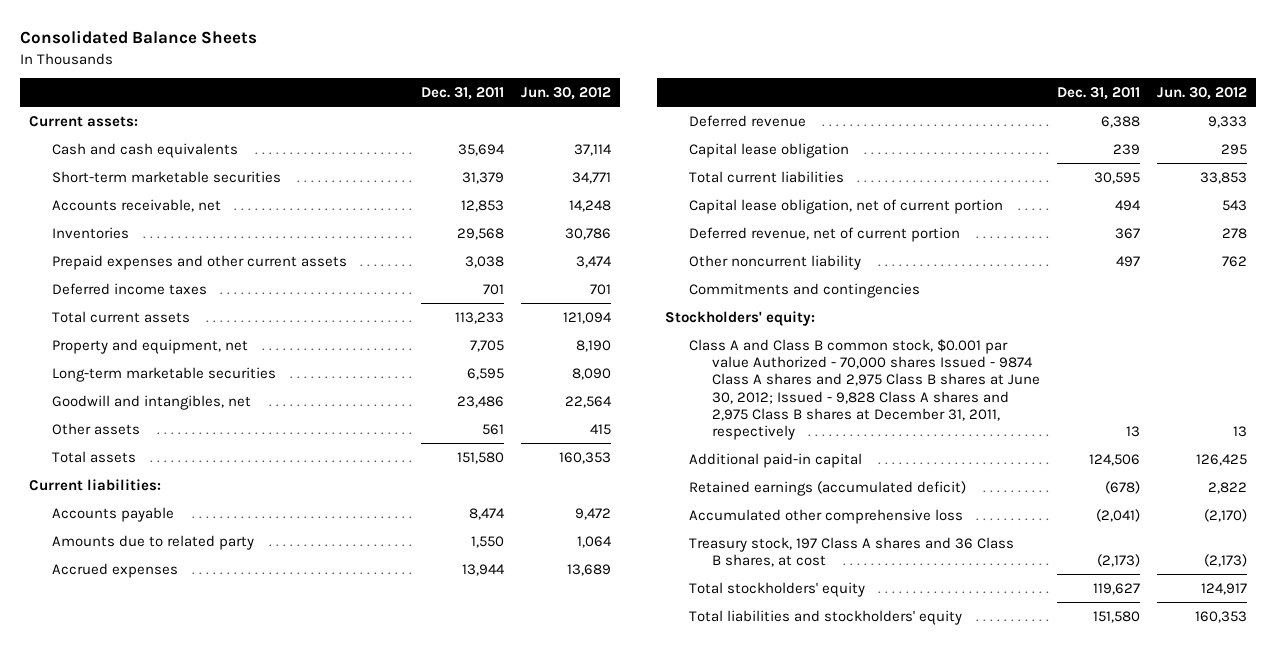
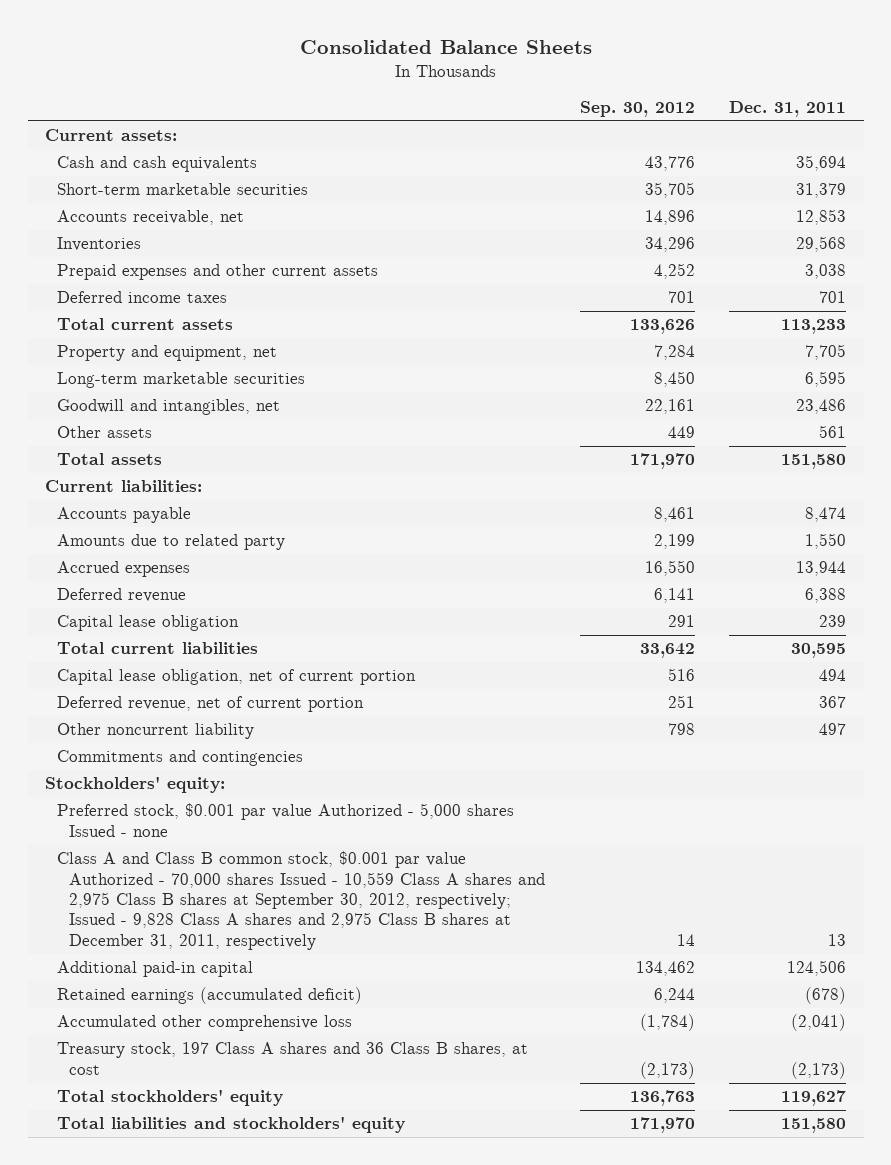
[521,86,612,100] Jun. 30, 2012 -> none
none -> [579,100,695,117] Sep. 30, 2012
none -> [57,803,515,837] Preferred stock, $0.001 par value Authorized - 5,000 shares Issued - none
[688,338,1041,441] Class A and Class B common stock, $0.001 par value Authorized - 70,000 shares Issued - 9874 Class A shares and 2,975 Class B shares at June 30, 2012; Issued - 9,828 Class A shares and 2,975 Class B shares at December 31, 2011, respectively -> [57,851,546,950] Class A and Class B common stock, $0.001 par value Authorized - 70,000 shares Issued - 10,559 Class A shares and 2,975 Class B shares at September 30, 2012, respectively; Issued - 9,828 Class A shares and 2,975 Class B shares at December 31, 2011, respectively

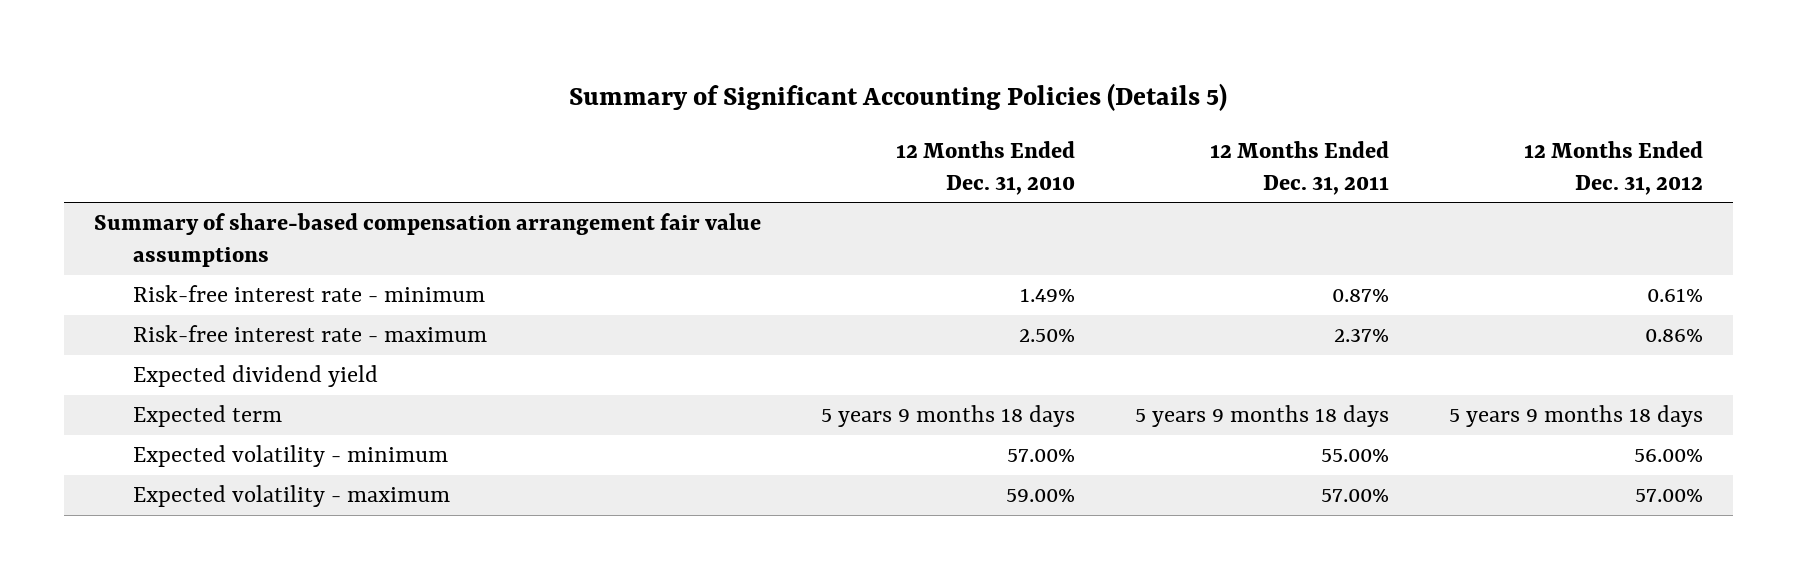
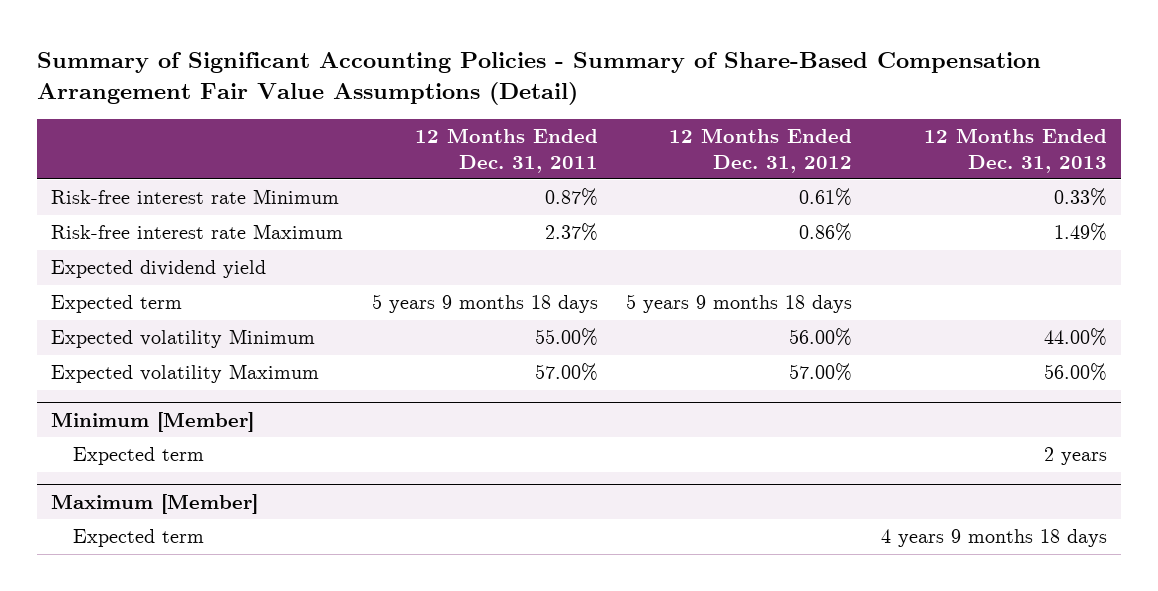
[569,82,1228,111] Summary of Significant Accounting Policies (Details 5) -> [36,51,1041,105] Summary of Significant Accounting Policies - Summary of Share-Based Compensation Arrangement Fair Value Assumptions (Detail)
[895,141,1075,195] 12 Months Ended Dec. 31, 2010 -> none
none -> [923,128,1107,173] 12 Months Ended Dec. 31, 2013
[93,213,761,268] Summary of share-based compensation arrangement fair value assumptions -> none
[132,285,485,303] Risk-free interest rate - minimum -> [50,189,339,205] Risk-free interest rate Minimum
[132,325,487,343] Risk-free interest rate - maximum -> [50,224,343,240] Risk-free interest rate Maximum
[132,445,448,468] Expected volatility - minimum -> [50,329,315,349] Expected volatility Minimum
[132,485,450,508] Expected volatility - maximum -> [50,364,319,384] Expected volatility Maximum
none -> [50,411,254,432] Minimum [Member]
none -> [73,447,205,466] Expected term
none -> [50,493,258,514] Maximum [Member]
none -> [73,529,205,548] Expected term

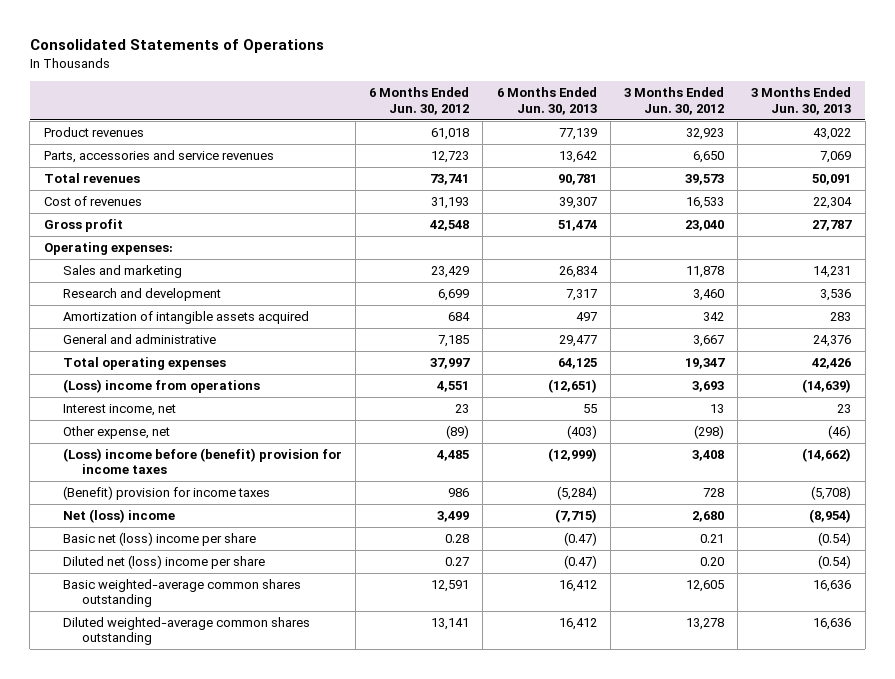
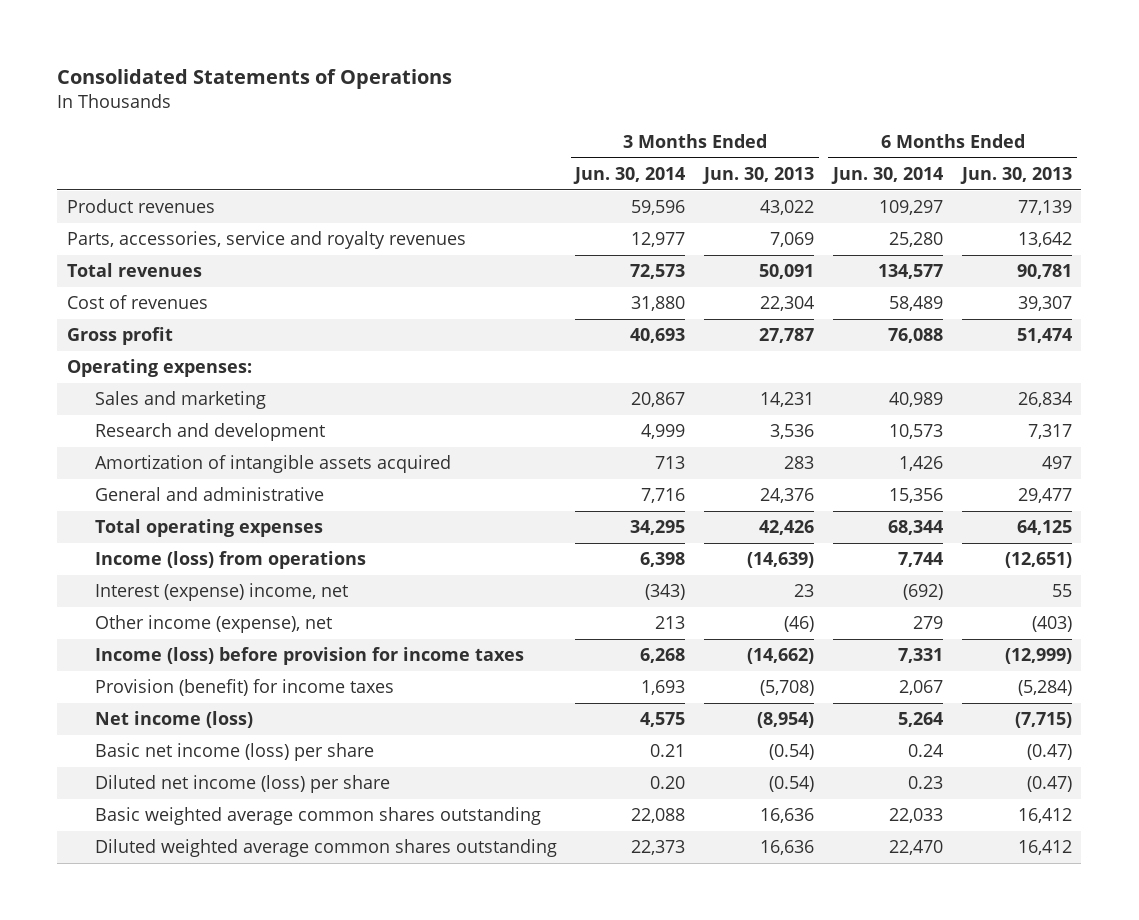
[369,87,470,115] 6 Months Ended Jun. 30, 2012 -> none
[624,87,725,115] 3 Months Ended Jun. 30, 2012 -> none
none -> [573,167,686,185] Jun. 30, 2014
none -> [831,167,944,185] Jun. 30, 2014
[43,150,274,164] Parts, accessories and service revenues -> [66,231,466,250] Parts, accessories, service and royalty revenues
[62,379,260,394] (Loss) income from operations -> [94,551,366,570] Income (loss) from operations
[62,404,176,417] Interest income, net -> [94,583,348,602] Interest (expense) income, net
[62,426,170,440] Other expense, net -> [94,615,332,634] Other income (expense), net
[62,448,342,475] (Loss) income before (benefit) provision for income taxes -> [94,647,524,666] Income (loss) before provision for income taxes
[62,486,270,501] (Benefit) provision for income taxes -> [94,679,394,697] Provision (benefit) for income taxes
[62,509,175,524] Net (loss) income -> [94,711,253,729] Net income (loss)
[62,532,256,547] Basic net (loss) income per share -> [94,743,374,762] Basic net income (loss) per share
[62,555,265,570] Diluted net (loss) income per share -> [94,775,390,794] Diluted net income (loss) per share
[62,579,301,608] Basic weighted-average common shares outstanding -> [94,807,541,826] Basic weighted average common shares outstanding
[62,617,310,646] Diluted weighted-average common shares outstanding -> [94,839,557,858] Diluted weighted average common shares outstanding

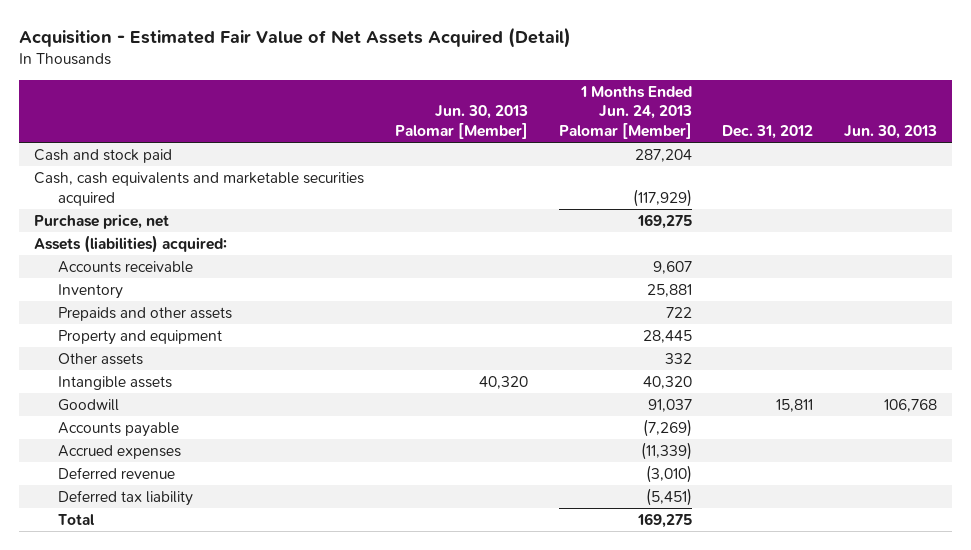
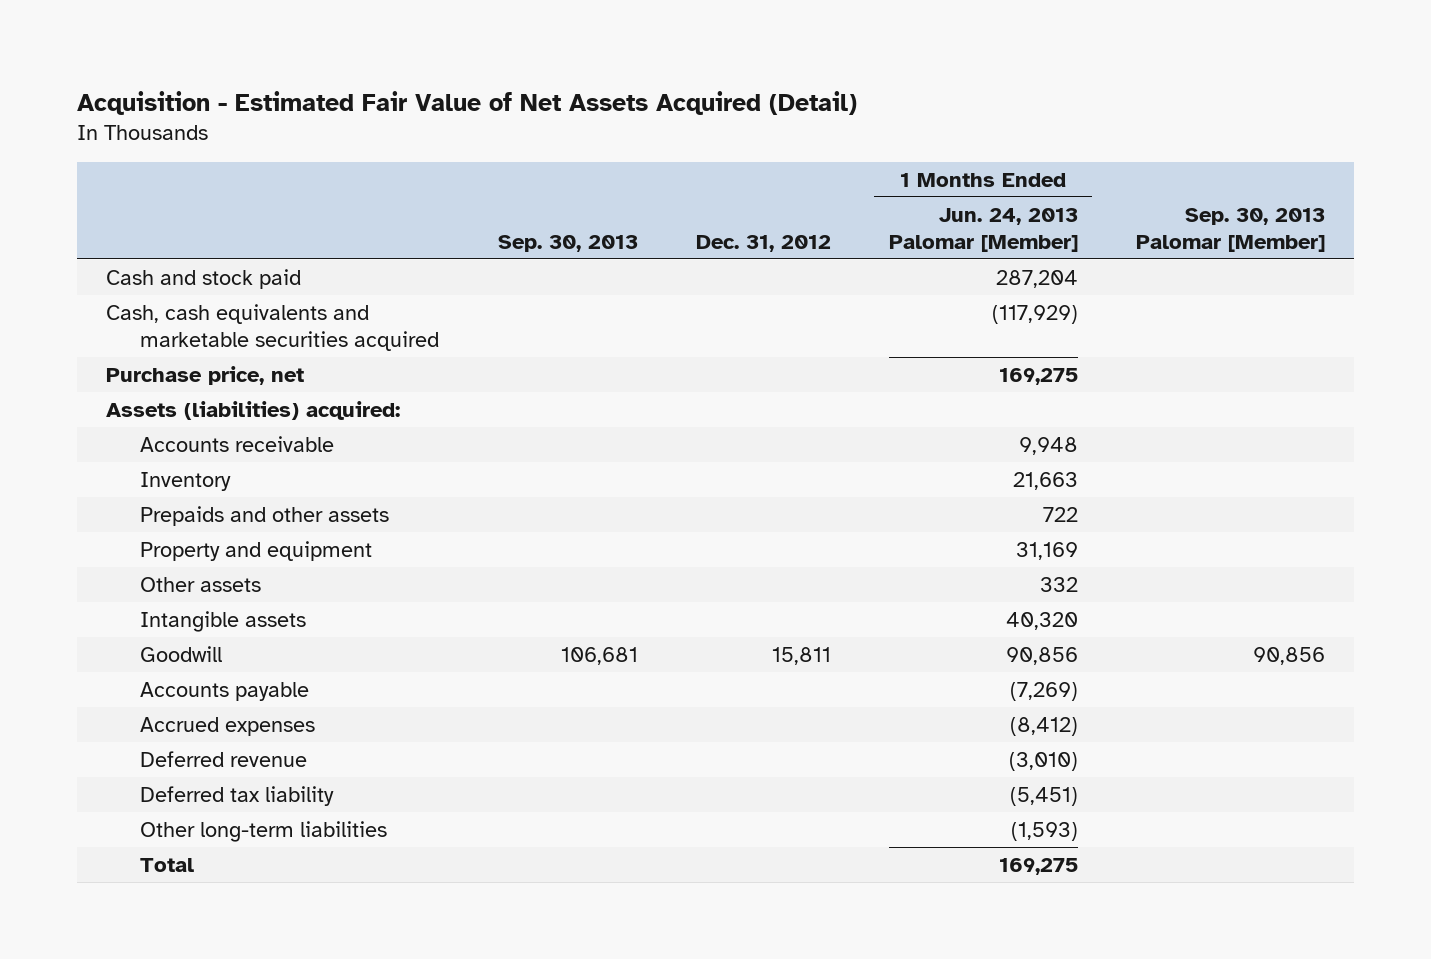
[394,105,528,140] Jun. 30, 2013 Palomar [Member] -> none
[844,125,938,140] Jun. 30, 2013 -> none
none -> [497,234,638,252] Sep. 30, 2013
none -> [1135,207,1325,252] Sep. 30, 2013 Palomar [Member]
[652,260,692,274] 9,607 -> [1018,436,1078,455] 9,948
[646,283,692,297] 25,881 -> [1012,471,1078,490] 21,663
[642,329,692,343] 28,445 -> [1015,541,1078,560] 31,169
[647,398,692,412] 91,037 -> [1005,646,1078,665] 90,856
[640,441,692,460] (11,339) -> [1009,716,1078,736] (8,412)
none -> [140,820,388,842] Other long-term liabilities

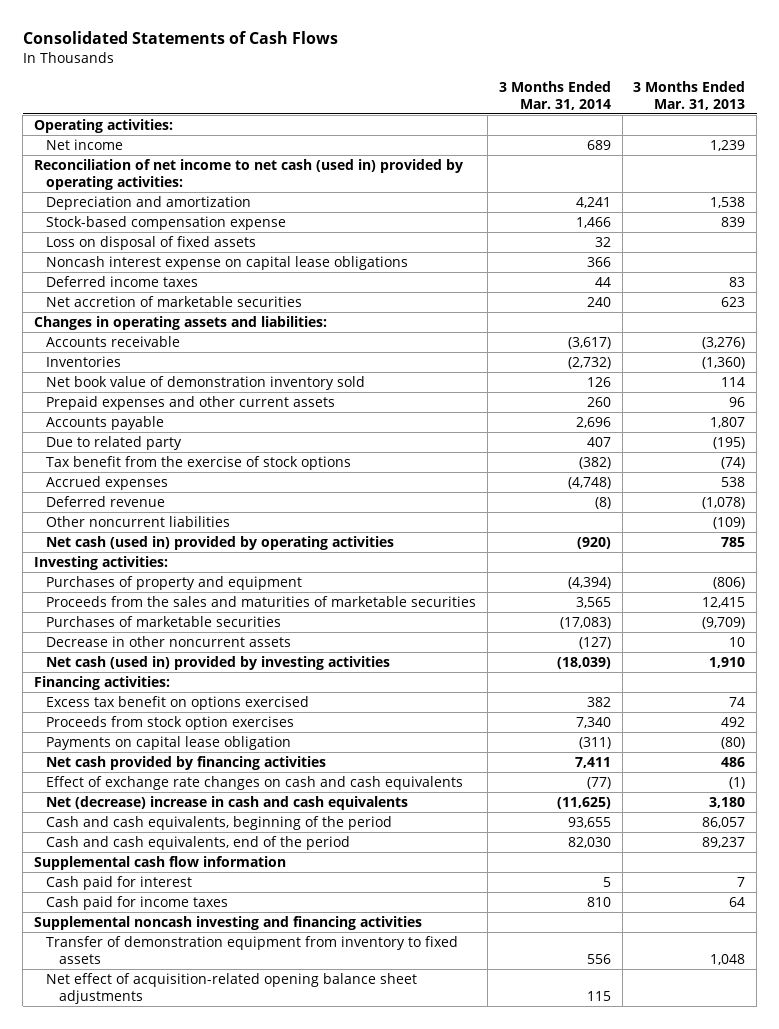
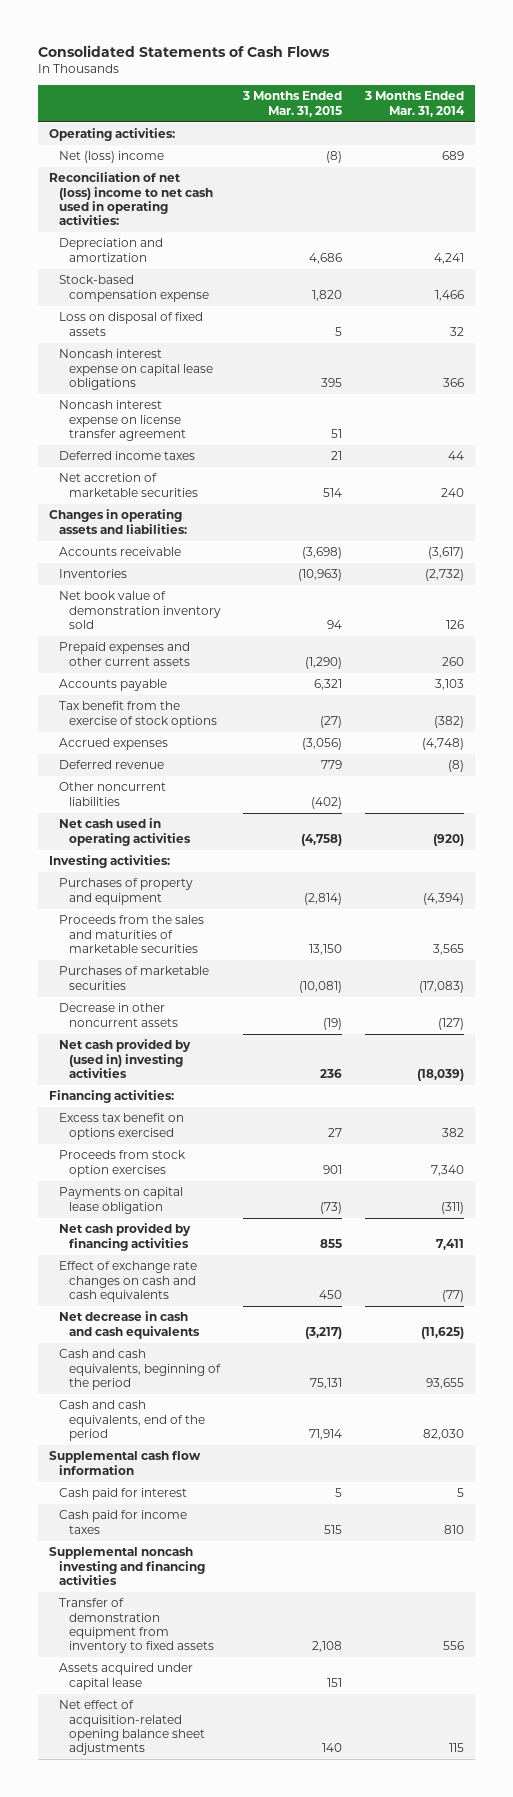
[633,81,746,110] 3 Months Ended Mar. 31, 2013 -> none
none -> [242,91,343,117] 3 Months Ended Mar. 31, 2015
[46,139,124,151] Net income -> [59,151,165,164] Net (loss) income
[33,159,463,190] Reconciliation of net income to net cash (used in) provided by operating activities: -> [49,172,214,226] Reconciliation of net (loss) income to net cash used in operating activities:
none -> [59,400,186,441] Noncash interest expense on license transfer agreement
[46,436,183,451] Due to related party -> none
[575,417,611,429] 2,696 -> [435,679,465,691] 3,103
[46,536,395,551] Net cash (used in) provided by operating activities -> [59,818,191,846] Net cash used in operating activities
[46,656,391,671] Net cash (used in) provided by investing activities -> [59,1039,192,1078] Net cash provided by (used in) investing activities
[46,796,409,811] Net (decrease) increase in cash and cash equivalents -> [59,1311,200,1339] Net decrease in cash and cash equivalents
none -> [59,1663,194,1690] Assets acquired under capital lease

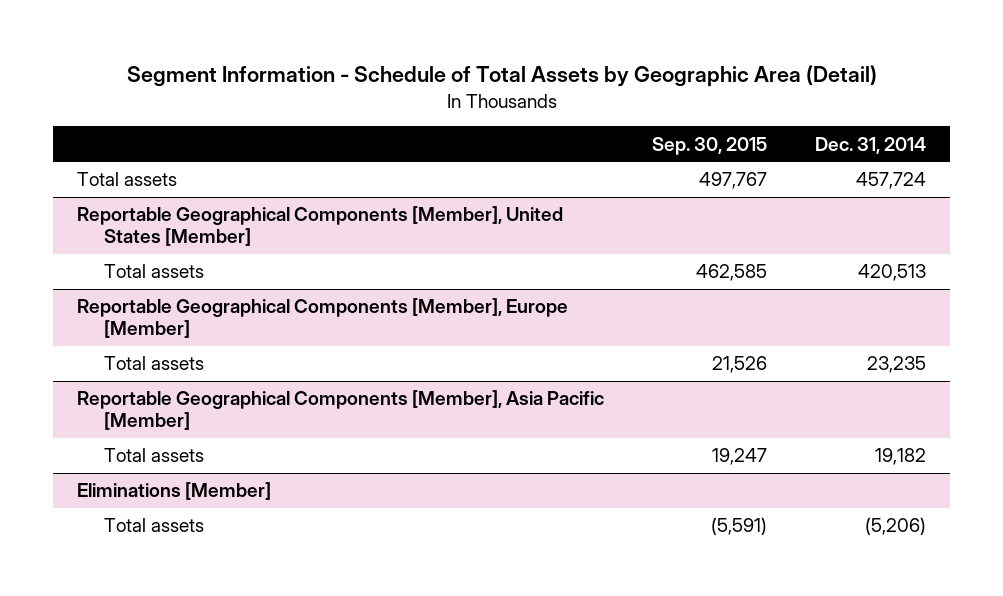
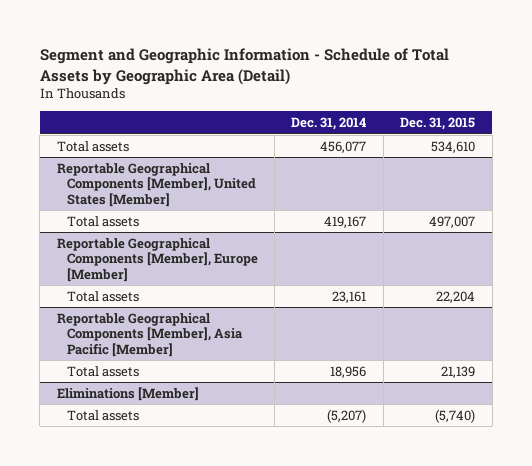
[126,65,877,88] Segment Information - Schedule of Total Assets by Geographic Area (Detail) -> [39,48,449,85] Segment and Geographic Information - Schedule of Total Assets by Geographic Area (Detail)
[652,136,768,155] Sep. 30, 2015 -> none
none -> [400,117,476,131] Dec. 31, 2015
[856,172,927,190] 457,724 -> [320,140,367,153] 456,077
[858,264,927,282] 420,513 -> [324,215,367,228] 419,167
[867,356,927,374] 23,235 -> [332,290,367,303] 23,161
[875,448,927,466] 19,182 -> [330,365,367,378] 18,956
[865,517,927,536] (5,206) -> [327,408,367,423] (5,207)

